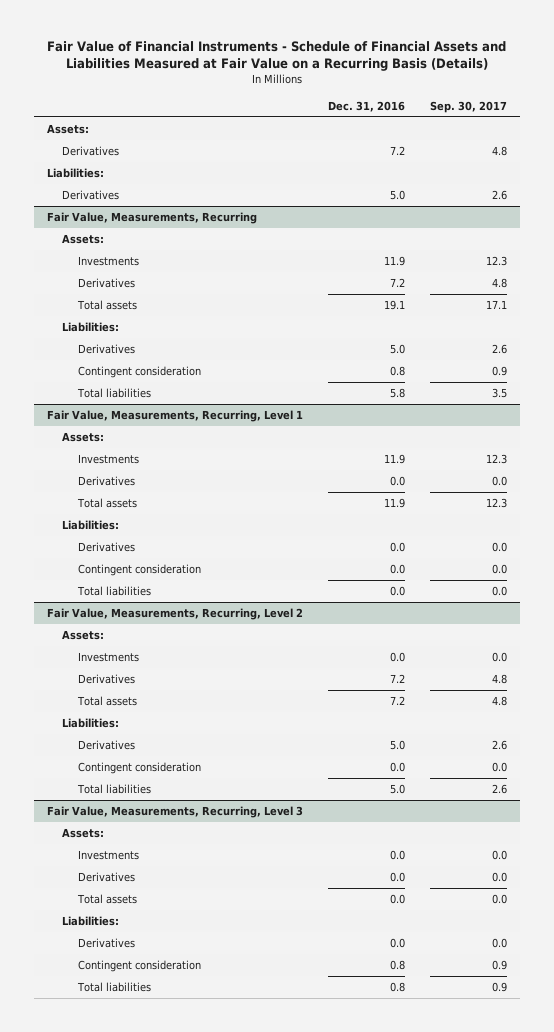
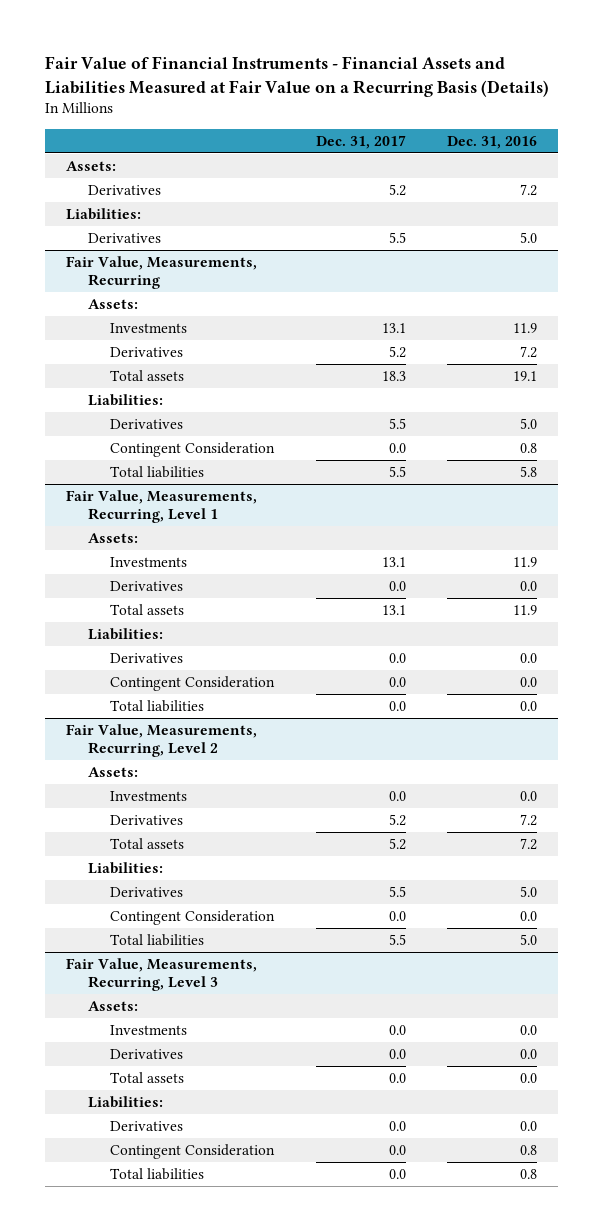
[46,41,506,72] Fair Value of Financial Instruments - Schedule of Financial Assets and Liabilities Measured at Fair Value on a Recurring Basis (Details) -> [45,55,550,97] Fair Value of Financial Instruments - Financial Assets and Liabilities Measured at Fair Value on a Recurring Basis (Details)
[430,100,508,113] Sep. 30, 2017 -> none
none -> [315,134,406,149] Dec. 31, 2017
[77,366,201,379] Contingent consideration -> [110,441,276,457] Contingent Consideration
[77,564,201,577] Contingent consideration -> [110,675,276,691] Contingent Consideration
[77,762,201,775] Contingent consideration -> [110,909,276,925] Contingent Consideration
[77,960,201,973] Contingent consideration -> [110,1143,276,1159] Contingent Consideration

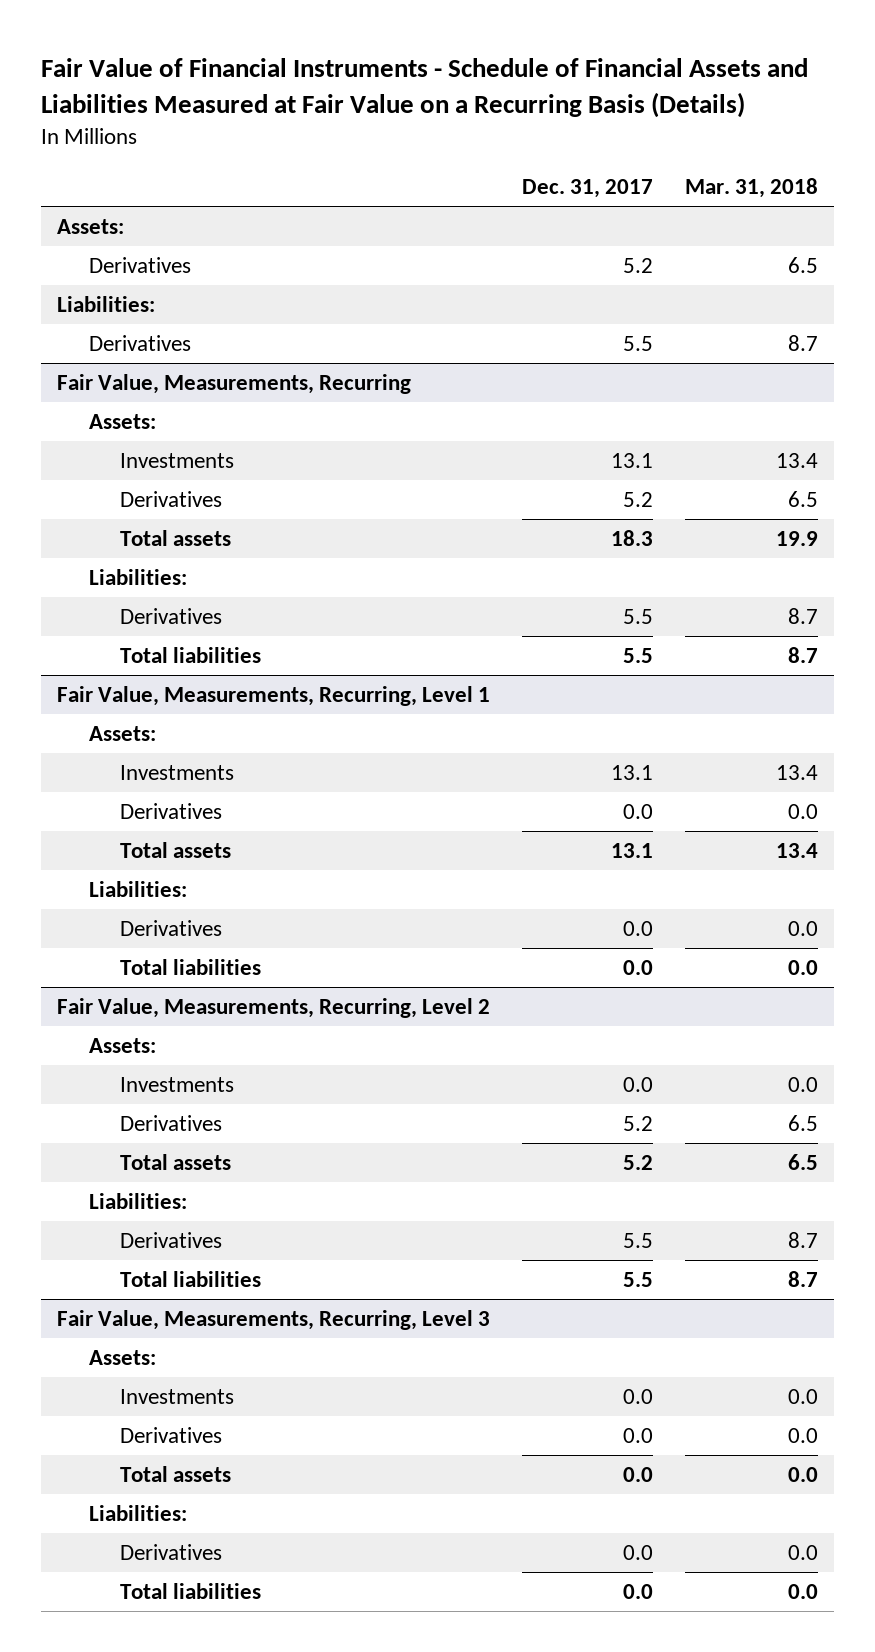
[45,55,550,97] Fair Value of Financial Instruments - Financial Assets and Liabilities Measured at Fair Value on a Recurring Basis (Details) -> [41,58,809,118] Fair Value of Financial Instruments - Schedule of Financial Assets and Liabilities Measured at Fair Value on a Recurring Basis (Details)
[447,135,538,149] Dec. 31, 2016 -> none
none -> [684,177,818,198] Mar. 31, 2018
[110,441,276,457] Contingent Consideration -> none
[110,675,276,691] Contingent Consideration -> none
[110,909,276,925] Contingent Consideration -> none
[110,1143,276,1159] Contingent Consideration -> none

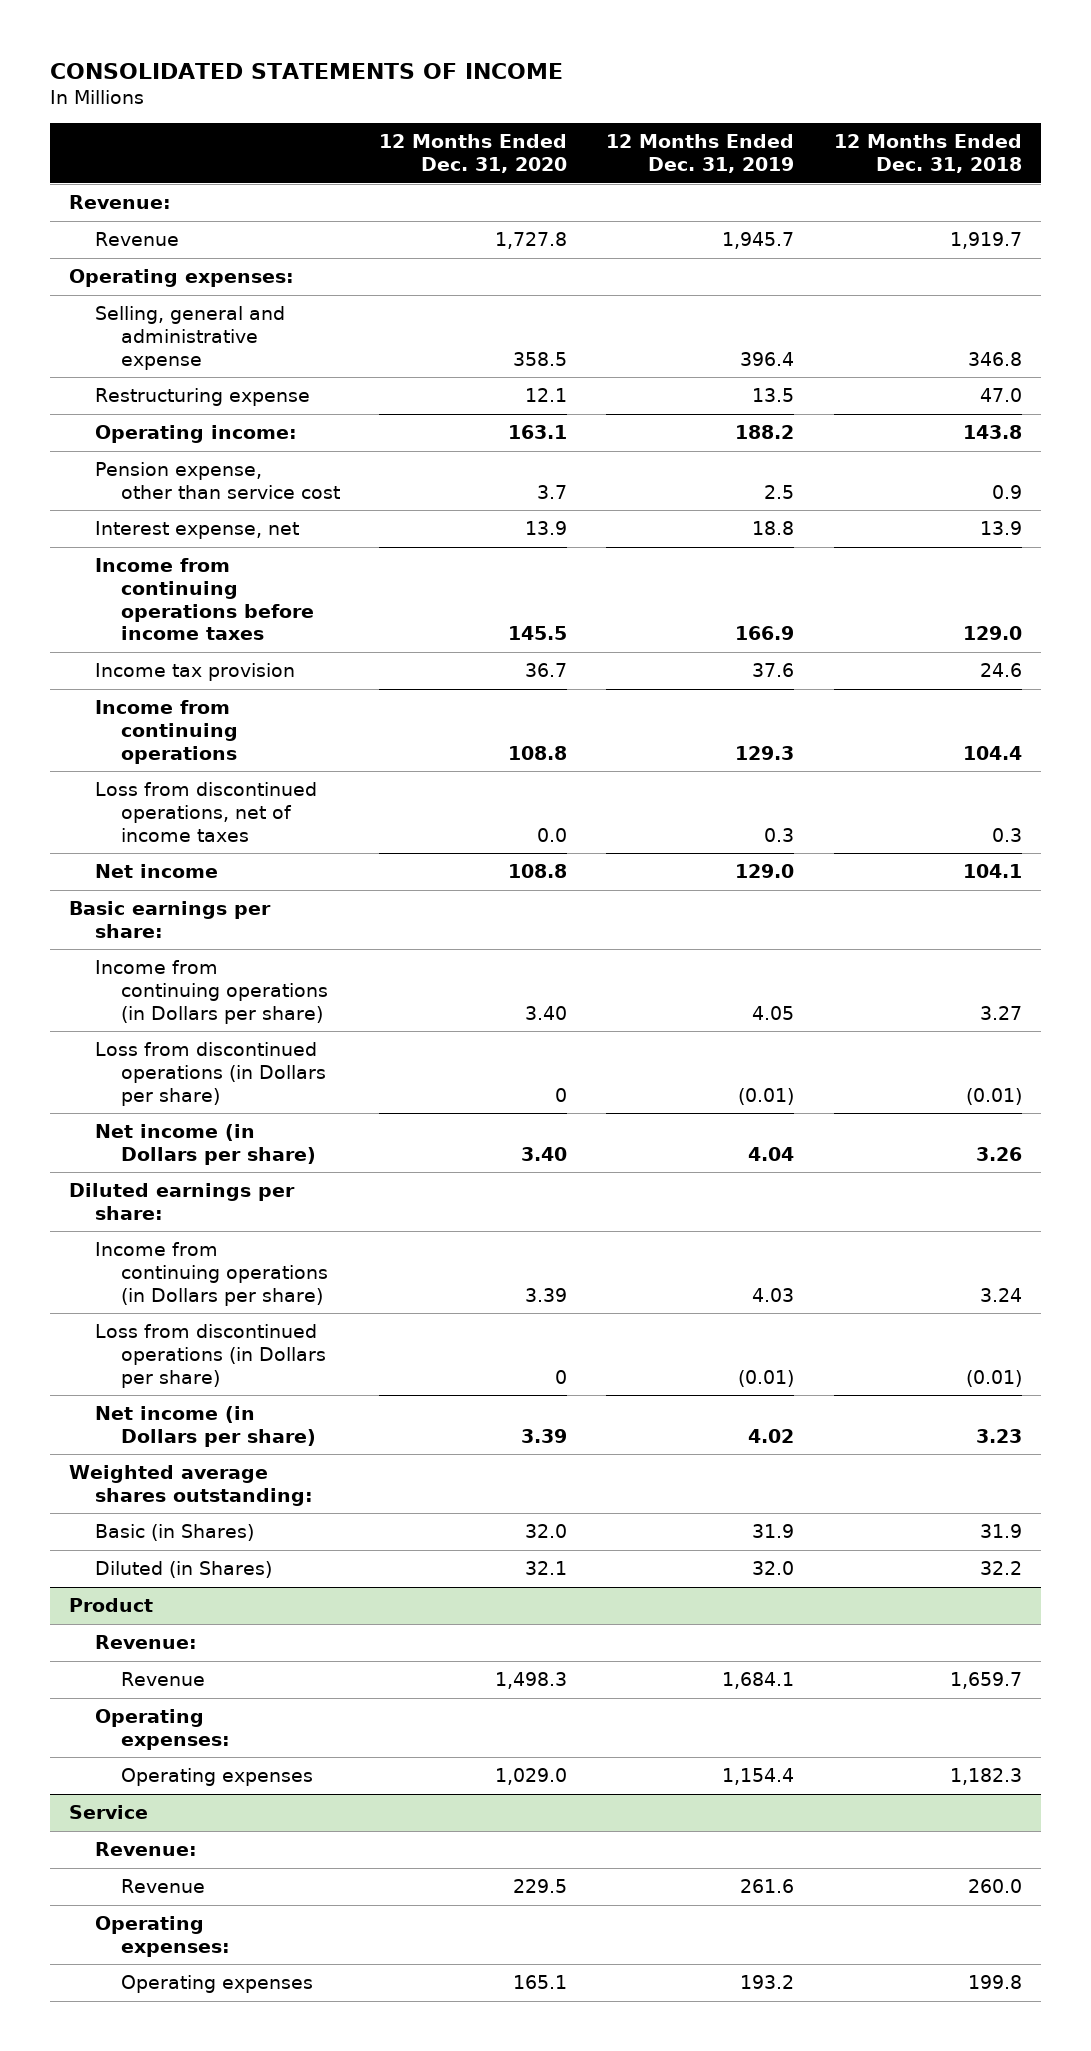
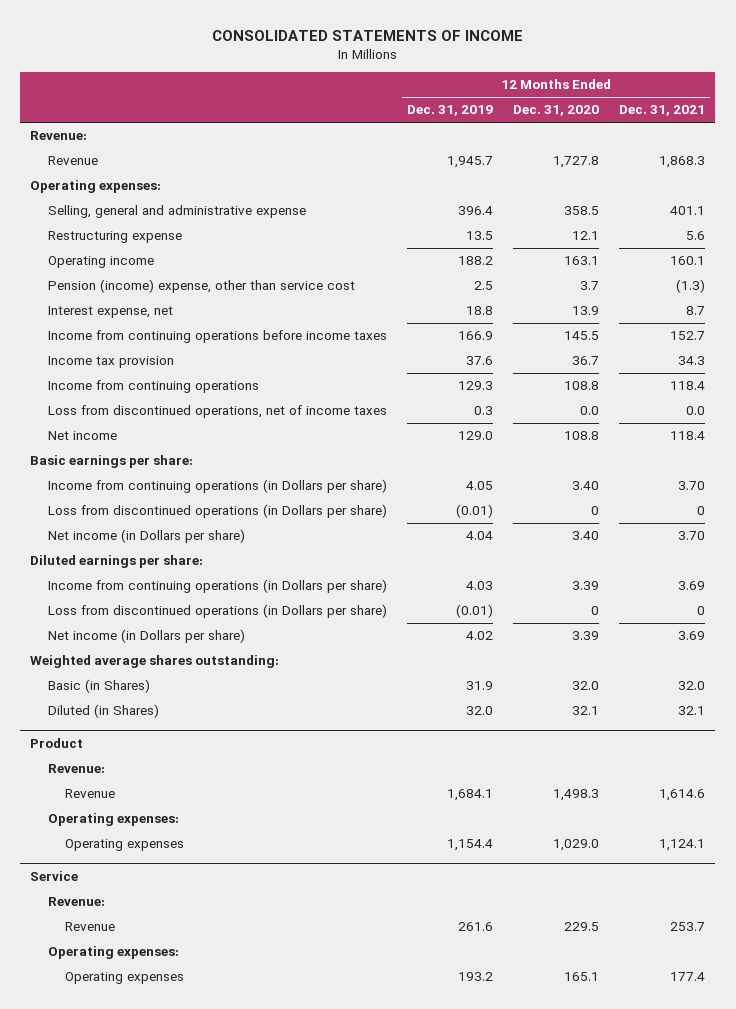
[833,134,1022,174] 12 Months Ended Dec. 31, 2018 -> none
none -> [619,105,706,117] Dec. 31, 2021
[95,425,298,444] Operating income: -> [47,256,154,269] Operating income
[95,462,341,499] Pension expense, other than service cost -> [47,279,355,294] Pension (income) expense, other than service cost

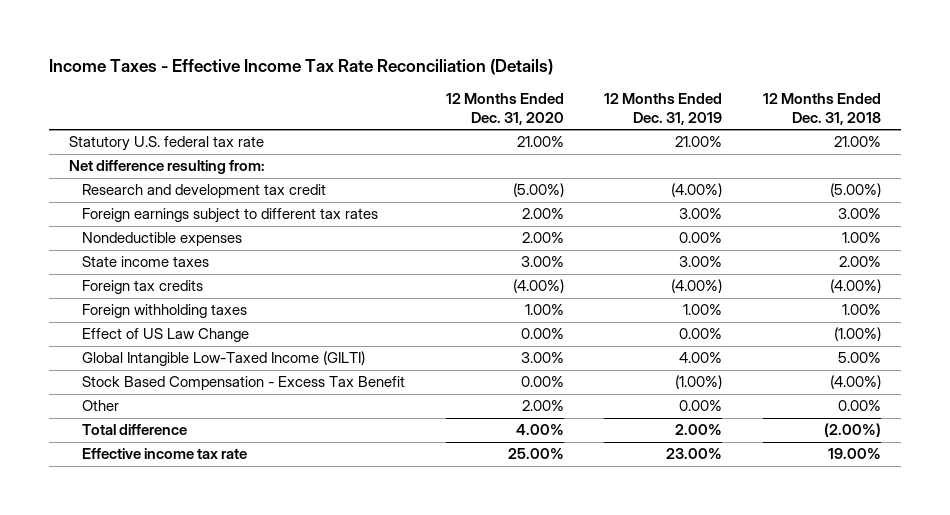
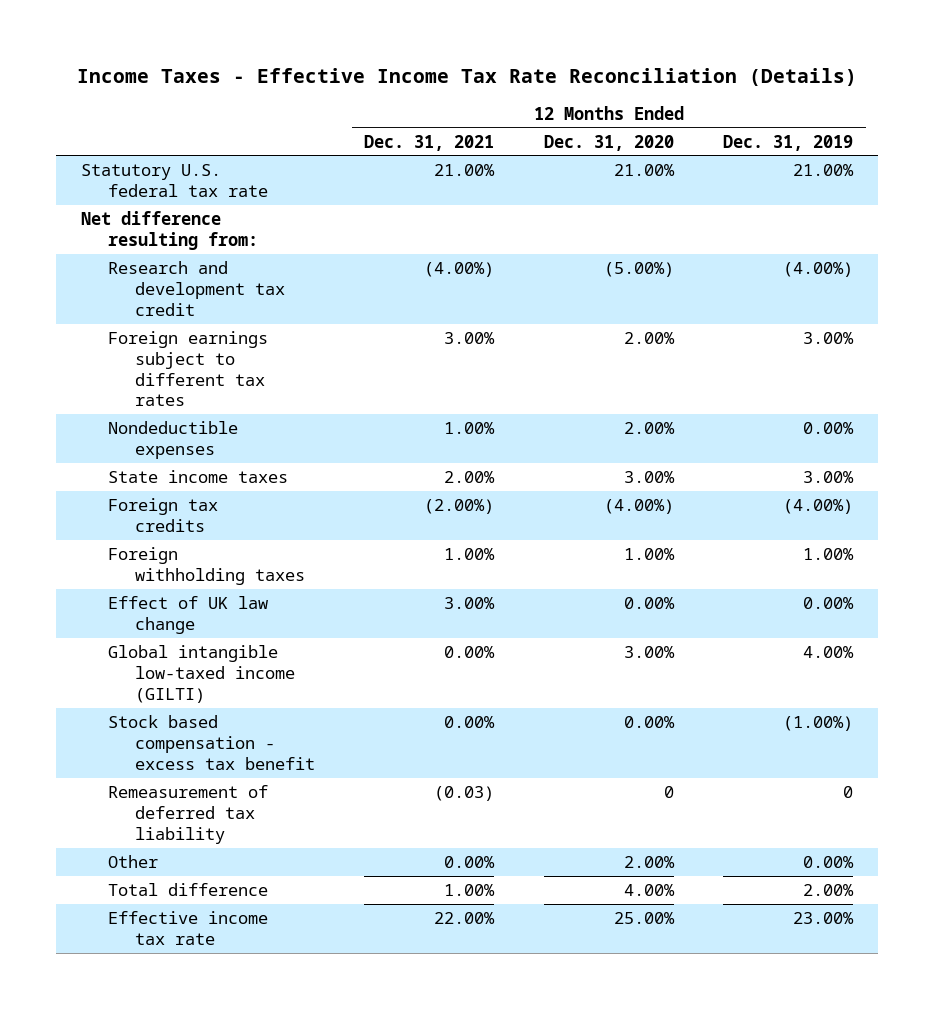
[762,92,881,125] 12 Months Ended Dec. 31, 2018 -> none
none -> [364,134,495,151] Dec. 31, 2021
[82,328,250,343] Effect of US Law Change -> [107,596,268,634] Effect of UK law change
[82,351,366,367] Global Intangible Low-Taxed Income (GILTI) -> [107,645,295,703] Global intangible low-taxed income (GILTI)
[82,376,406,391] Stock Based Compensation - Excess Tax Benefit -> [107,715,315,770] Stock based compensation - excess tax benefit
none -> [107,785,268,844] Remeasurement of deferred tax liability

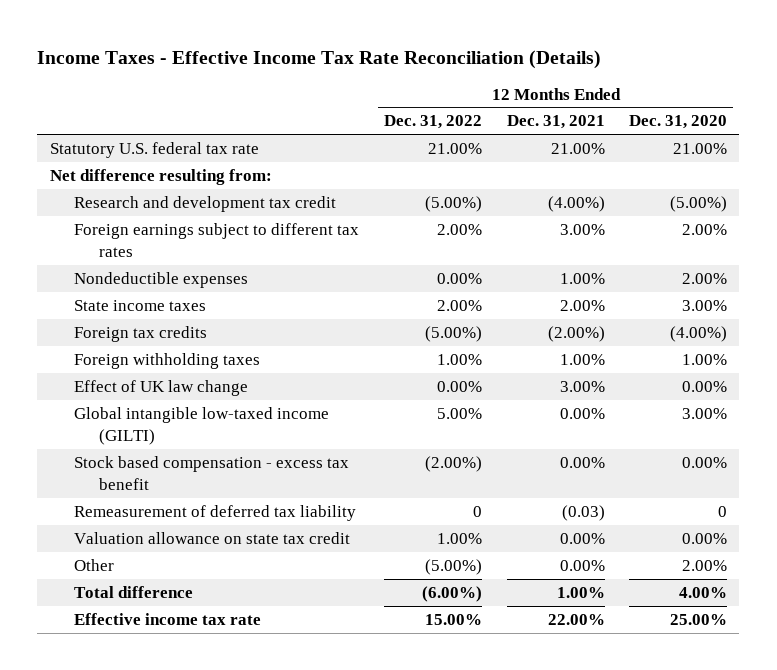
[723,134,854,151] Dec. 31, 2019 -> none
none -> [384,115,483,130] Dec. 31, 2022
none -> [74,531,351,544] Valuation allowance on state tax credit

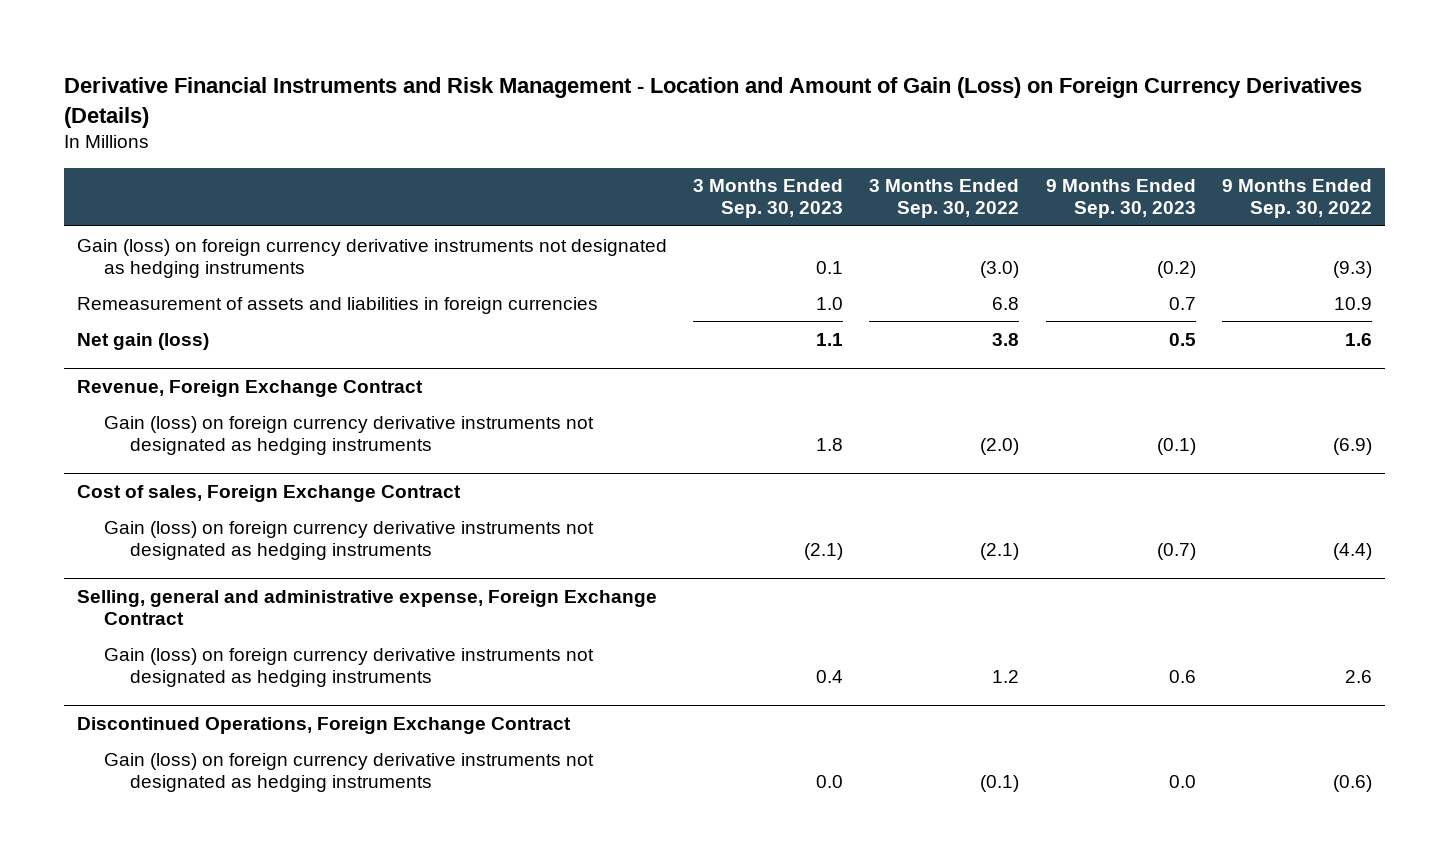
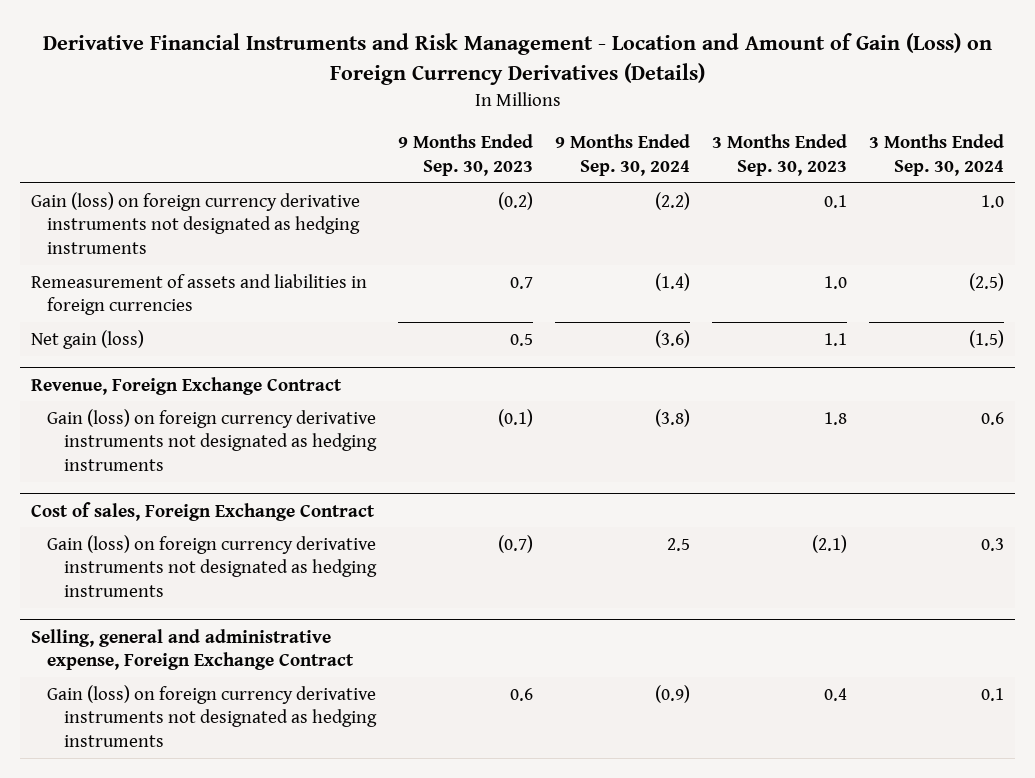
[869,179,1020,219] 3 Months Ended Sep. 30, 2022 -> none
[1222,179,1373,219] 9 Months Ended Sep. 30, 2022 -> none
none -> [555,133,691,176] 9 Months Ended Sep. 30, 2024
none -> [868,133,1004,176] 3 Months Ended Sep. 30, 2024
[76,716,571,734] Discontinued Operations, Foreign Exchange Contract -> none
[103,752,594,792] Gain (loss) on foreign currency derivative instruments not designated as hedging instruments -> none

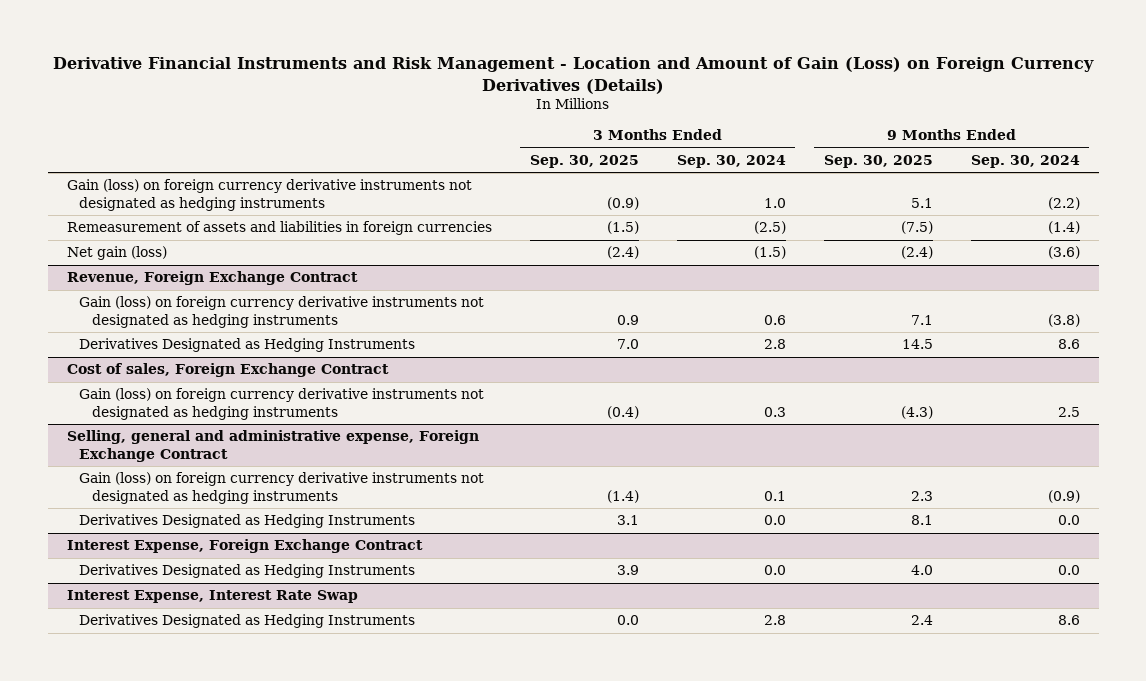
[398,133,534,176] 9 Months Ended Sep. 30, 2023 -> none
[711,133,847,176] 3 Months Ended Sep. 30, 2023 -> none
none -> [529,154,639,168] Sep. 30, 2025
none -> [823,154,933,168] Sep. 30, 2025
none -> [79,338,416,353] Derivatives Designated as Hedging Instruments
none -> [79,514,416,529] Derivatives Designated as Hedging Instruments
none -> [66,539,423,554] Interest Expense, Foreign Exchange Contract
none -> [79,564,416,579] Derivatives Designated as Hedging Instruments
none -> [66,590,358,604] Interest Expense, Interest Rate Swap
none -> [79,614,416,629] Derivatives Designated as Hedging Instruments

